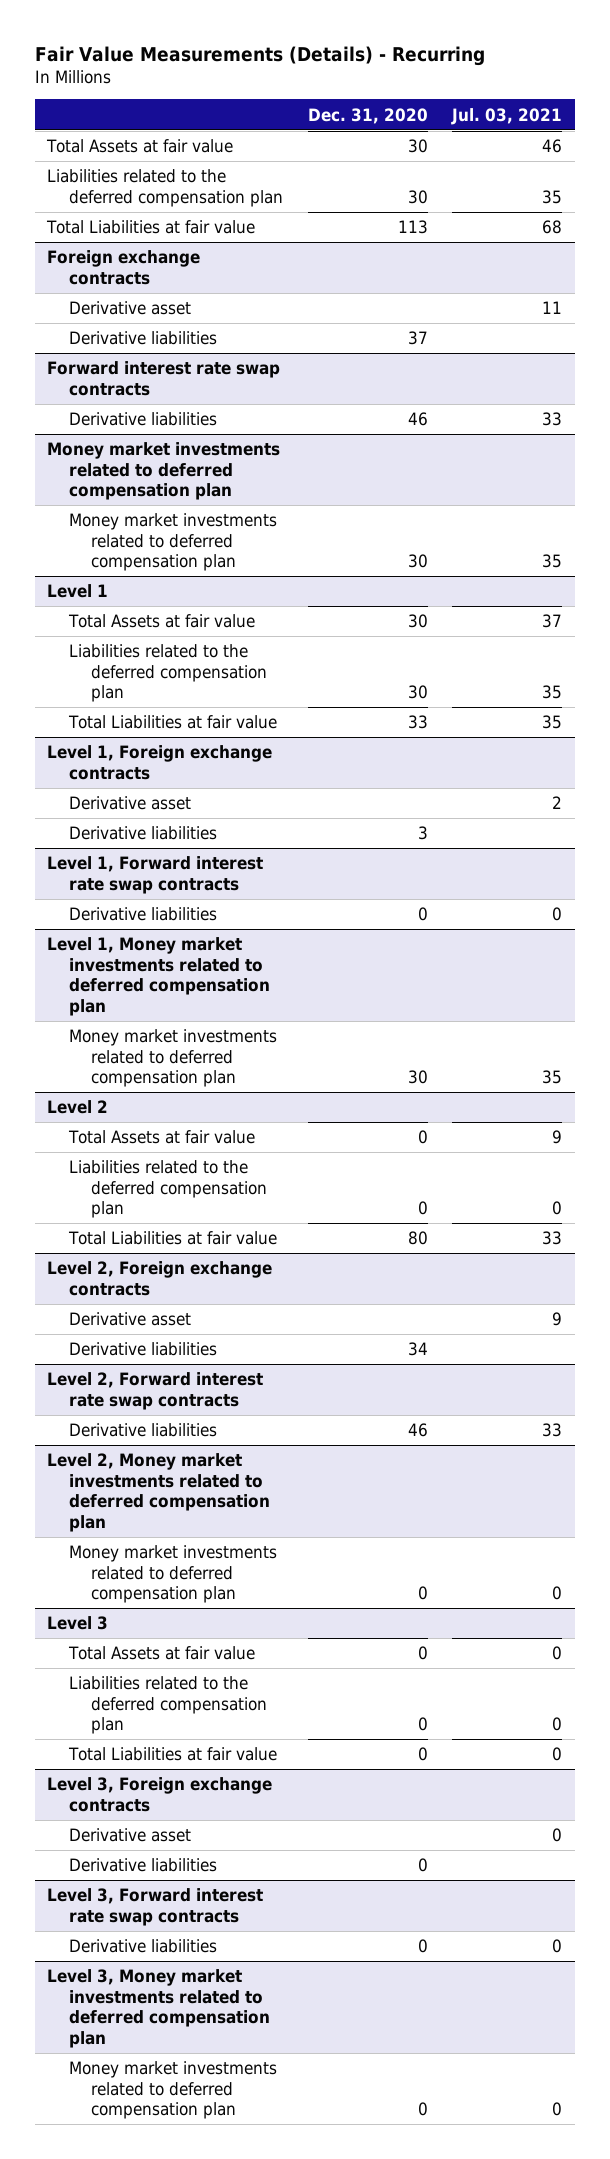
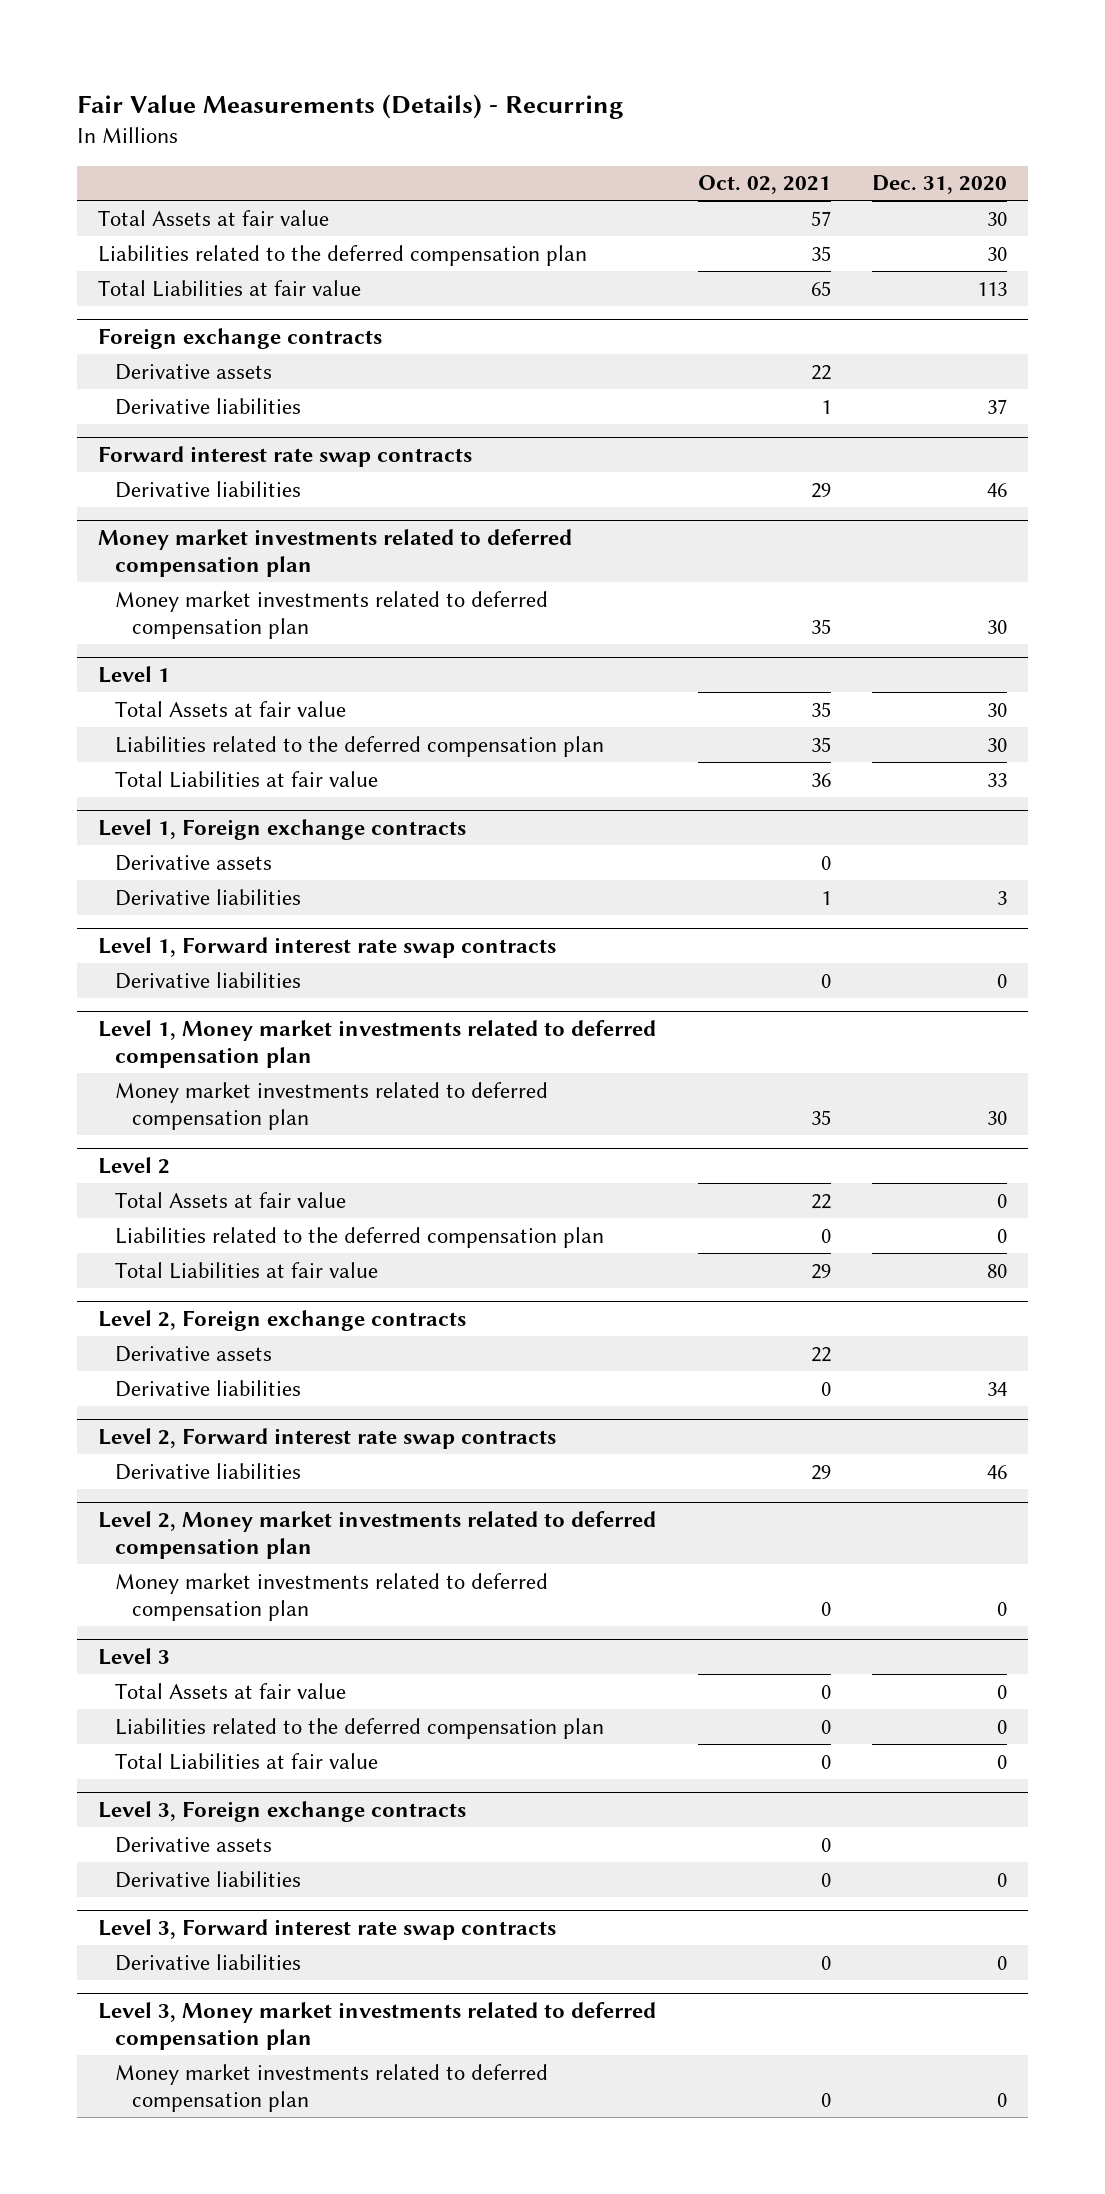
[451,107,563,125] Jul. 03, 2021 -> none
none -> [697,175,831,195] Oct. 02, 2021
[69,301,192,316] Derivative asset -> [114,363,272,380] Derivative assets
[69,796,192,811] Derivative asset -> [114,854,272,871] Derivative assets
[69,1312,192,1327] Derivative asset -> [114,1345,272,1362] Derivative assets
[69,1828,192,1843] Derivative asset -> [114,1836,272,1853] Derivative assets

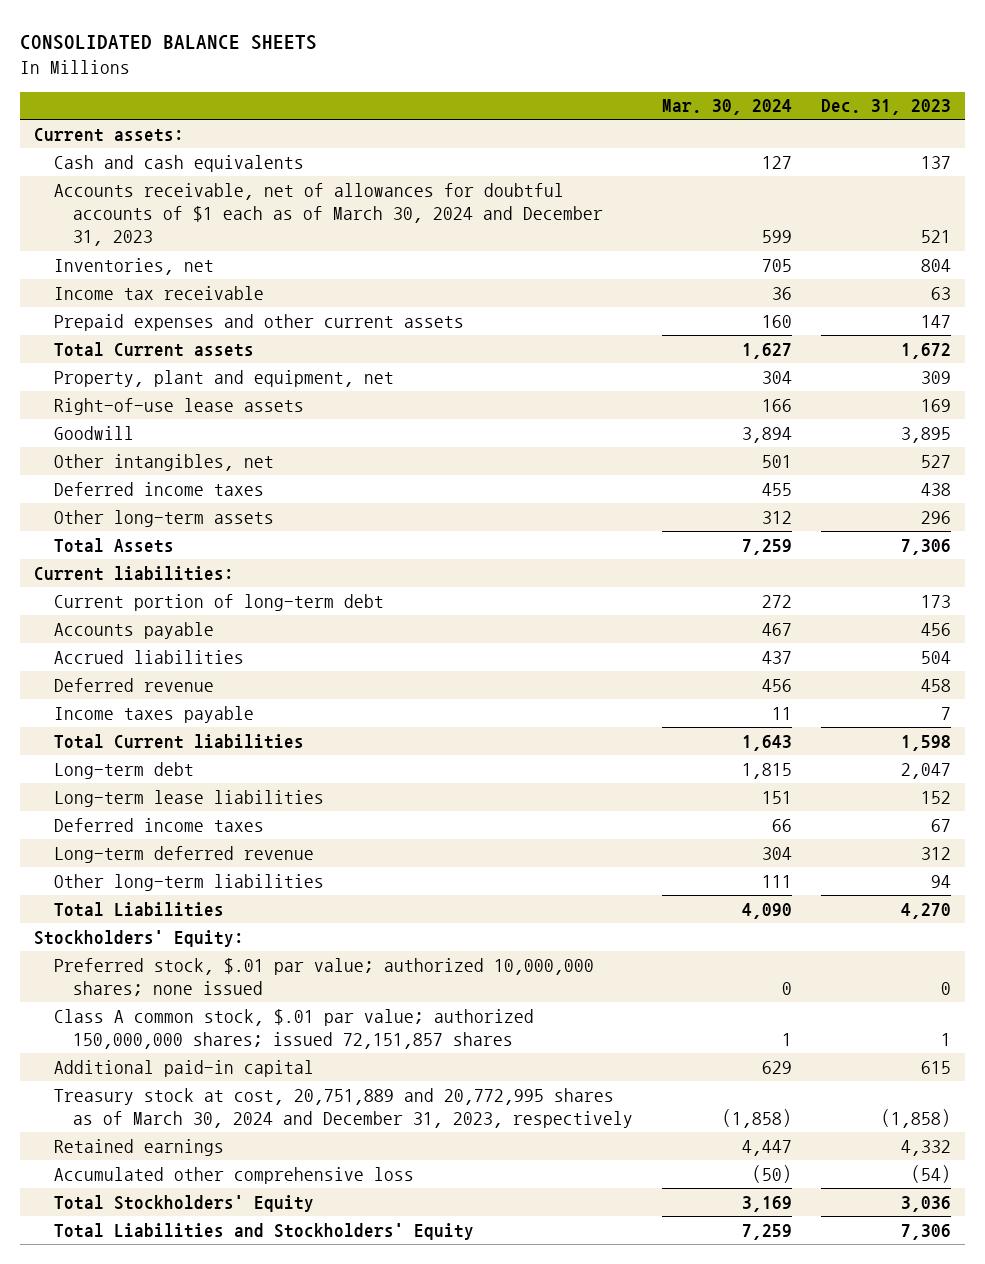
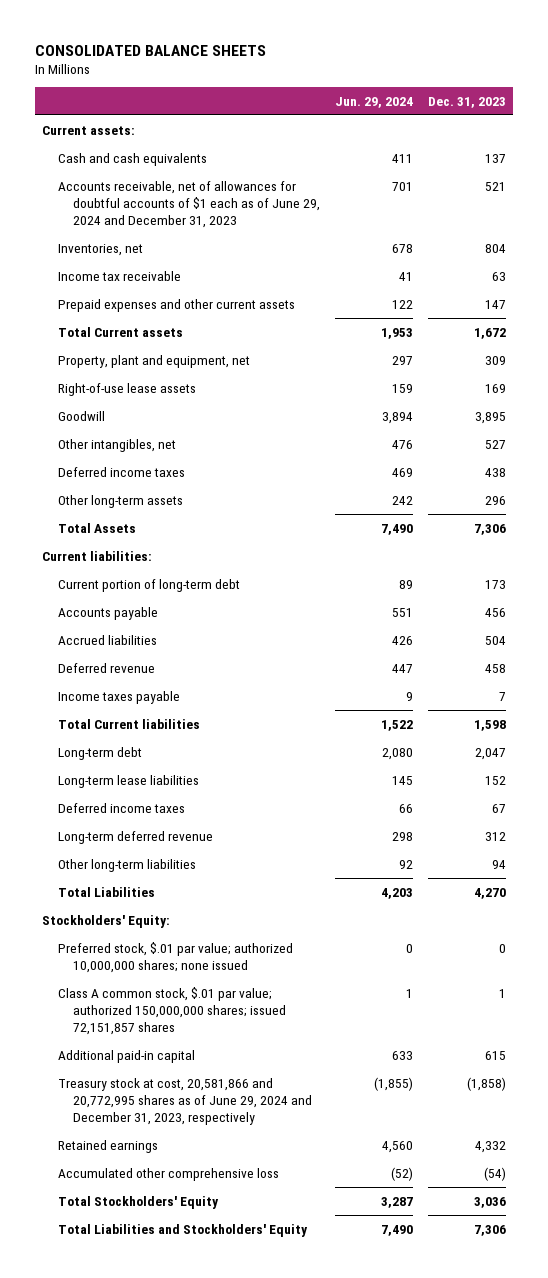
[661,99,792,116] Mar. 30, 2024 -> none
none -> [334,96,413,108] Jun. 29, 2024
[53,182,603,247] Accounts receivable, net of allowances for doubtful accounts of $1 each as of March 30, 2024 and December 31, 2023 -> [57,180,321,228] Accounts receivable, net of allowances for doubtful accounts of $1 each as of June 29, 2024 and December 31, 2023
[53,1087,633,1129] Treasury stock at cost, 20,751,889 and 20,772,995 shares as of March 30, 2024 and December 31, 2023, respectively -> [57,1077,313,1125] Treasury stock at cost, 20,581,866 and 20,772,995 shares as of June 29, 2024 and December 31, 2023, respectively

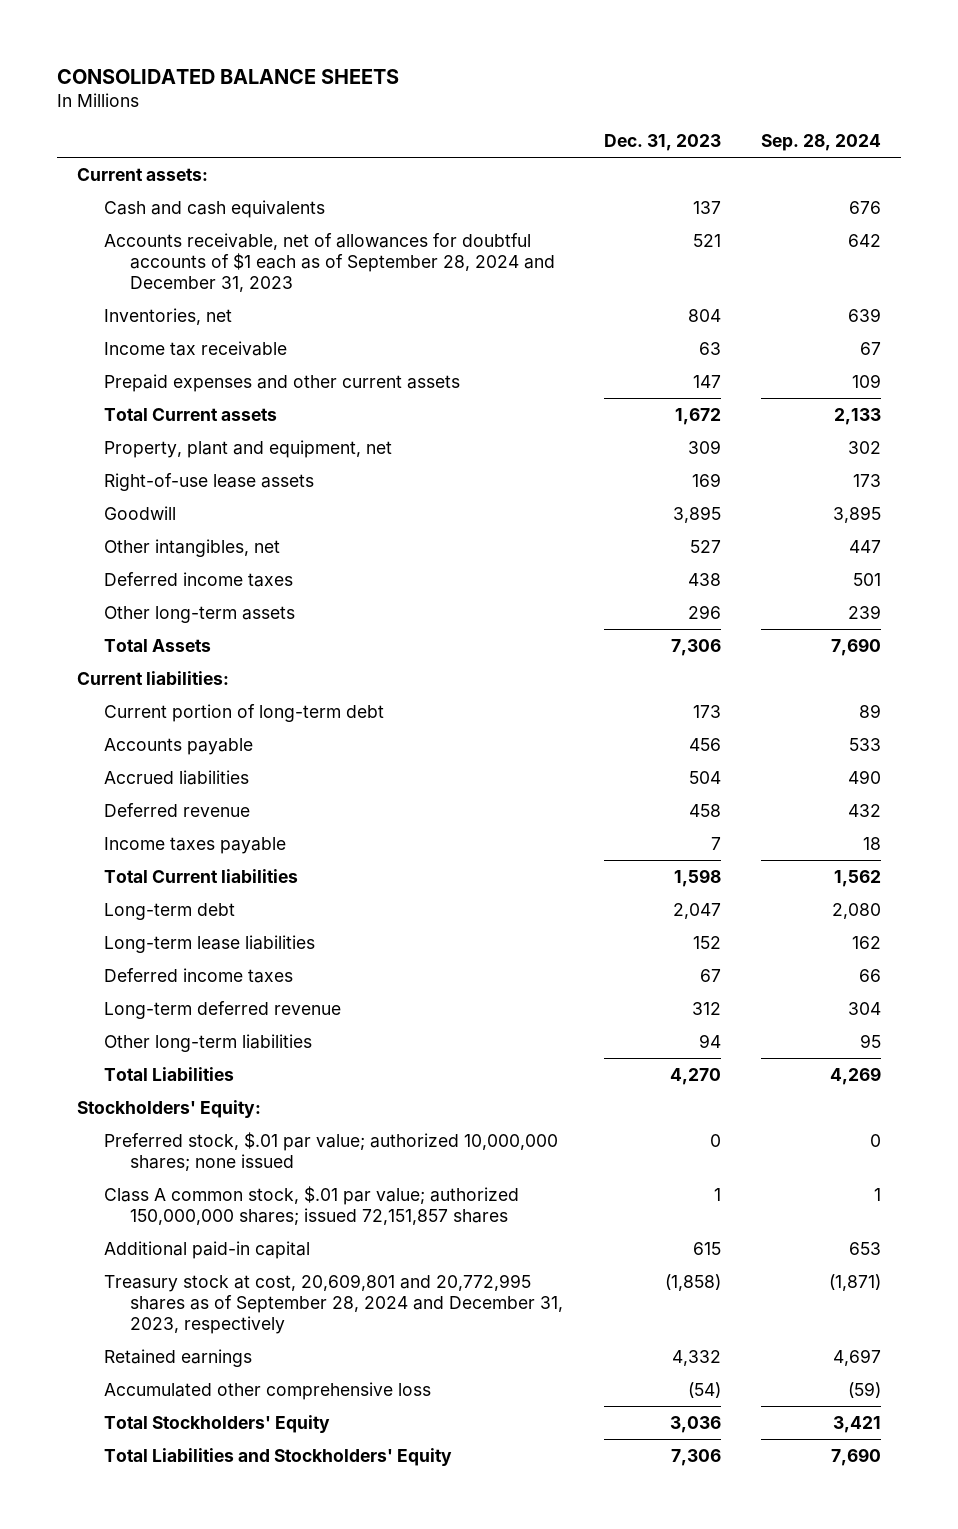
[334,96,413,108] Jun. 29, 2024 -> none
none -> [760,134,881,152] Sep. 28, 2024
[57,180,321,228] Accounts receivable, net of allowances for doubtful accounts of $1 each as of June 29, 2024 and December 31, 2023 -> [103,232,556,293] Accounts receivable, net of allowances for doubtful accounts of $1 each as of September 28, 2024 and December 31, 2023
[57,1077,313,1125] Treasury stock at cost, 20,581,866 and 20,772,995 shares as of June 29, 2024 and December 31, 2023, respectively -> [103,1273,564,1335] Treasury stock at cost, 20,609,801 and 20,772,995 shares as of September 28, 2024 and December 31, 2023, respectively

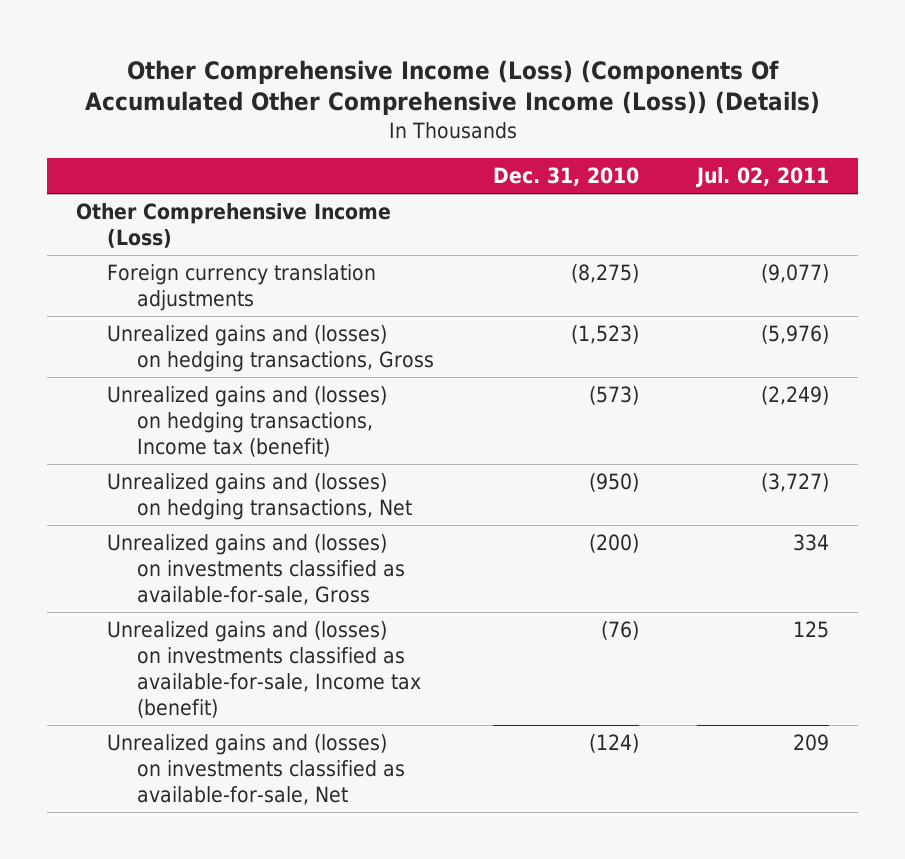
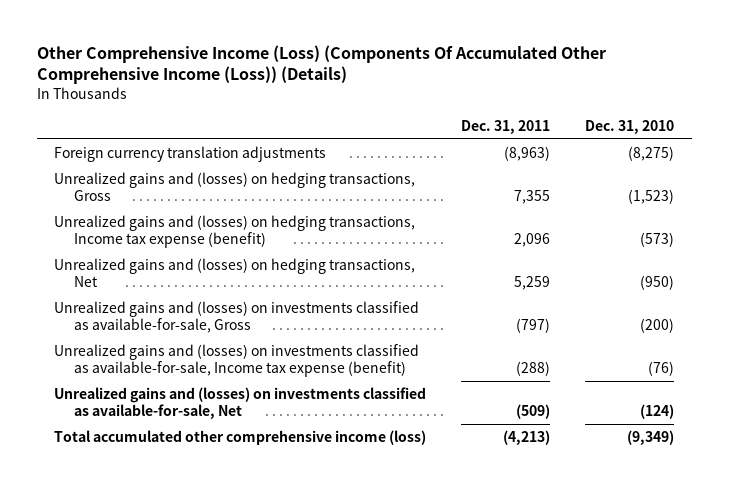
[695,167,830,189] Jul. 02, 2011 -> none
none -> [461,119,551,134] Dec. 31, 2011
[76,203,392,248] Other Comprehensive Income (Loss) -> none
[106,386,387,457] Unrealized gains and (losses) on hedging transactions, Income tax (benefit) -> [54,215,416,249] Unrealized gains and (losses) on hedging transactions, Income tax expense (benefit)
[106,621,422,718] Unrealized gains and (losses) on investments classified as available-for-sale, Income tax (benefit) -> [54,344,420,378] Unrealized gains and (losses) on investments classified as available-for-sale, Income tax expense (benefit)
none -> [54,430,427,446] Total accumulated other comprehensive income (loss)

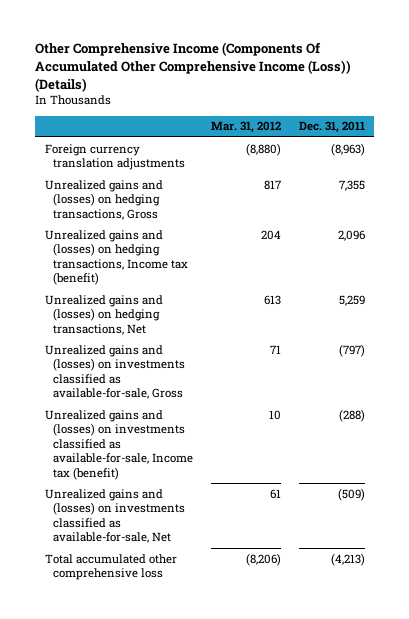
[36,44,606,85] Other Comprehensive Income (Loss) (Components Of Accumulated Other Comprehensive Income (Loss)) (Details) -> [35,42,352,92] Other Comprehensive Income (Components Of Accumulated Other Comprehensive Income (Loss)) (Details)
[585,119,675,134] Dec. 31, 2010 -> none
none -> [210,121,281,134] Mar. 31, 2012
[54,215,416,249] Unrealized gains and (losses) on hedging transactions, Income tax expense (benefit) -> [44,229,188,286] Unrealized gains and (losses) on hedging transactions, Income tax (benefit)
[54,344,420,378] Unrealized gains and (losses) on investments classified as available-for-sale, Income tax expense (benefit) -> [44,409,193,480] Unrealized gains and (losses) on investments classified as available-for-sale, Income tax (benefit)
[54,430,427,446] Total accumulated other comprehensive income (loss) -> [44,553,177,581] Total accumulated other comprehensive loss

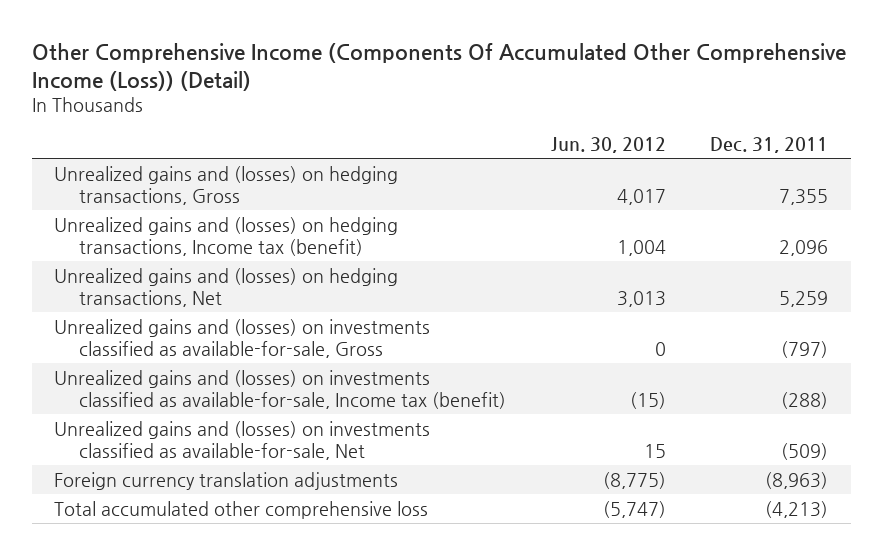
[35,42,352,92] Other Comprehensive Income (Components Of Accumulated Other Comprehensive Income (Loss)) (Details) -> [31,43,846,92] Other Comprehensive Income (Components Of Accumulated Other Comprehensive Income (Loss)) (Detail)
[210,121,281,134] Mar. 31, 2012 -> none
none -> [550,137,666,154] Jun. 30, 2012
[44,143,185,171] Foreign currency translation adjustments -> [53,471,398,490] Foreign currency translation adjustments

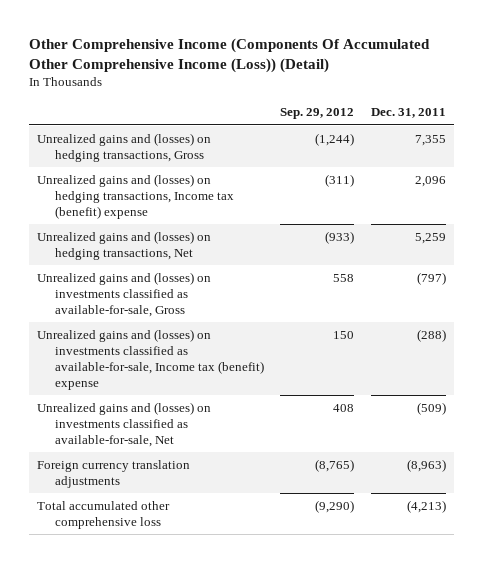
[550,137,666,154] Jun. 30, 2012 -> none
none -> [280,108,355,120] Sep. 29, 2012
[53,216,398,256] Unrealized gains and (losses) on hedging transactions, Income tax (benefit) -> [36,173,235,219] Unrealized gains and (losses) on hedging transactions, Income tax (benefit) expense
[53,369,507,409] Unrealized gains and (losses) on investments classified as available-for-sale, Income tax (benefit) -> [36,328,265,390] Unrealized gains and (losses) on investments classified as available-for-sale, Income tax (benefit) expense

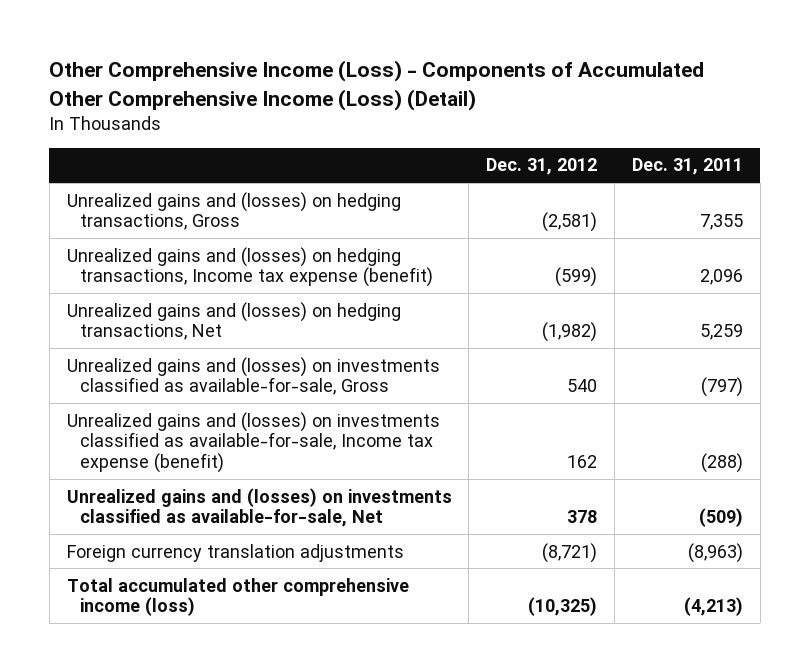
[28,37,430,73] Other Comprehensive Income (Components Of Accumulated Other Comprehensive Income (Loss)) (Detail) -> [49,60,705,111] Other Comprehensive Income (Loss) - Components of Accumulated Other Comprehensive Income (Loss) (Detail)
[280,108,355,120] Sep. 29, 2012 -> none
none -> [486,158,598,176] Dec. 31, 2012
[36,173,235,219] Unrealized gains and (losses) on hedging transactions, Income tax (benefit) expense -> [66,246,433,288] Unrealized gains and (losses) on hedging transactions, Income tax expense (benefit)
[36,328,265,390] Unrealized gains and (losses) on investments classified as available-for-sale, Income tax (benefit) expense -> [66,411,440,474] Unrealized gains and (losses) on investments classified as available-for-sale, Income tax expense (benefit)
[36,500,170,529] Total accumulated other comprehensive loss -> [66,577,409,617] Total accumulated other comprehensive income (loss)

